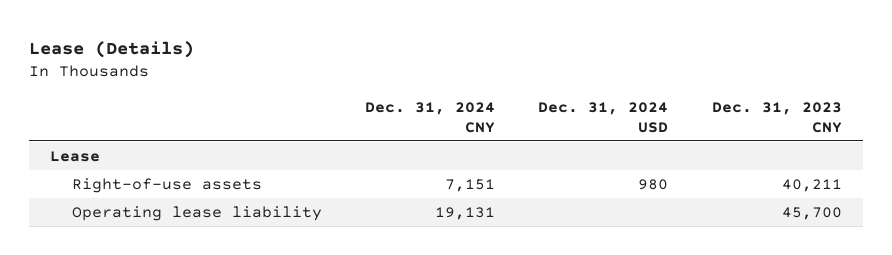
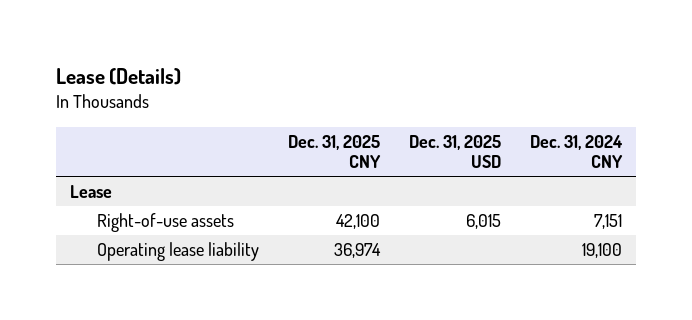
[538,101,669,133] Dec. 31, 2024 USD -> none
[711,101,842,133] Dec. 31, 2023 CNY -> none
none -> [287,134,381,169] Dec. 31, 2025 CNY
none -> [408,134,501,169] Dec. 31, 2025 USD
[435,206,496,220] 19,131 -> [581,243,622,259] 19,100

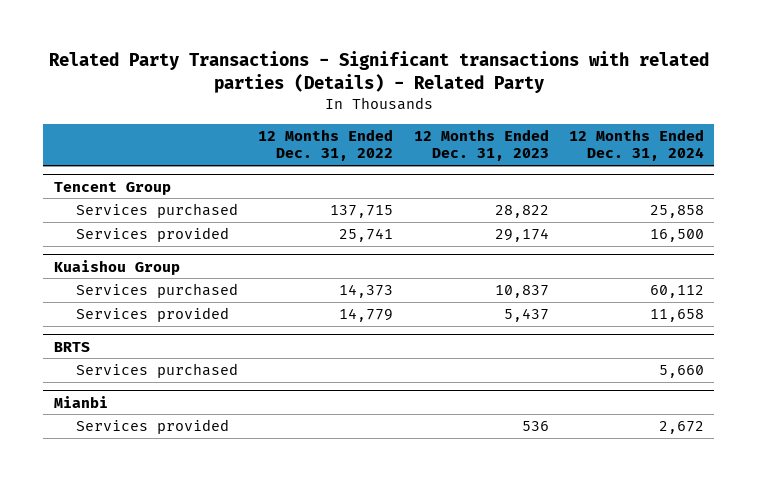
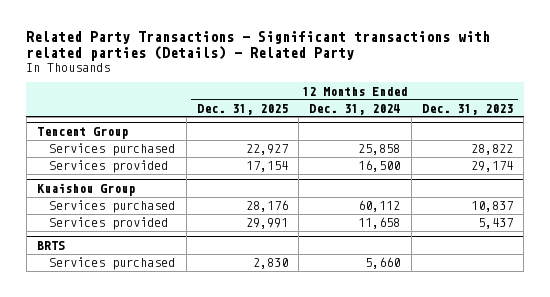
[258,128,394,162] 12 Months Ended Dec. 31, 2022 -> none
none -> [196,103,288,115] Dec. 31, 2025
[53,395,108,408] Mianbi -> none
[75,419,229,435] Services provided -> none

